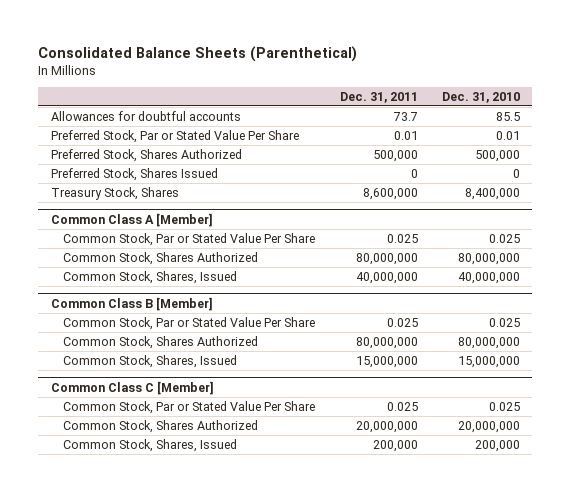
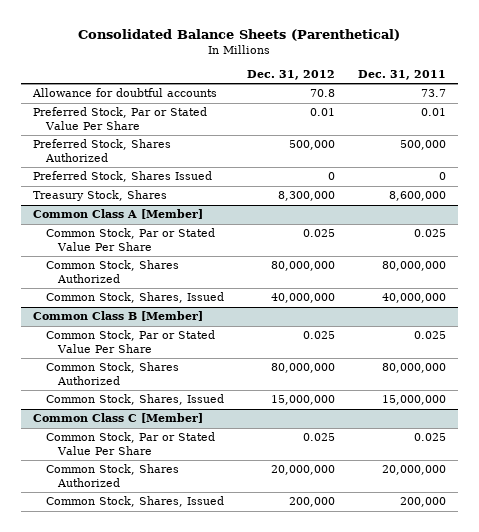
[441,91,520,103] Dec. 31, 2010 -> none
none -> [246,69,335,80] Dec. 31, 2012
[50,110,241,121] Allowances for doubtful accounts -> [32,88,218,98] Allowance for doubtful accounts

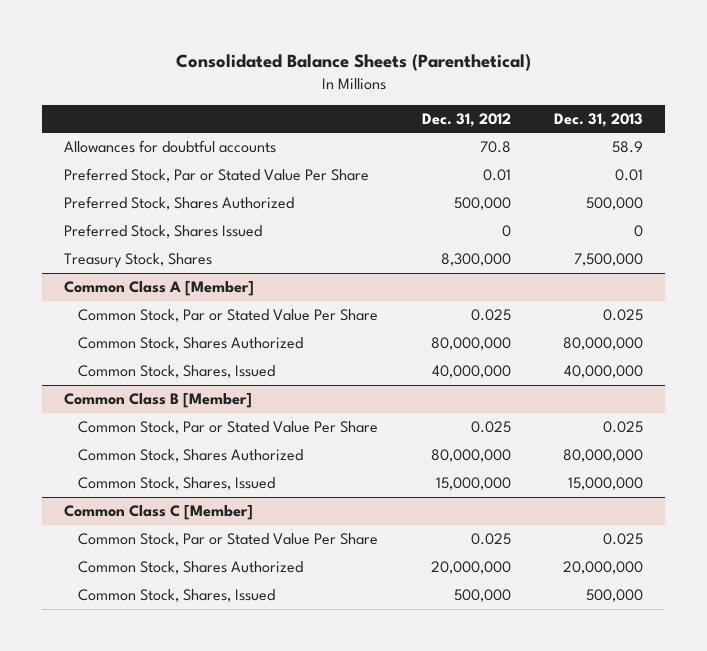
[357,69,446,80] Dec. 31, 2011 -> none
none -> [554,112,644,127] Dec. 31, 2013
[32,88,218,98] Allowance for doubtful accounts -> [63,140,276,154] Allowances for doubtful accounts
[288,497,335,508] 200,000 -> [453,589,511,603] 500,000

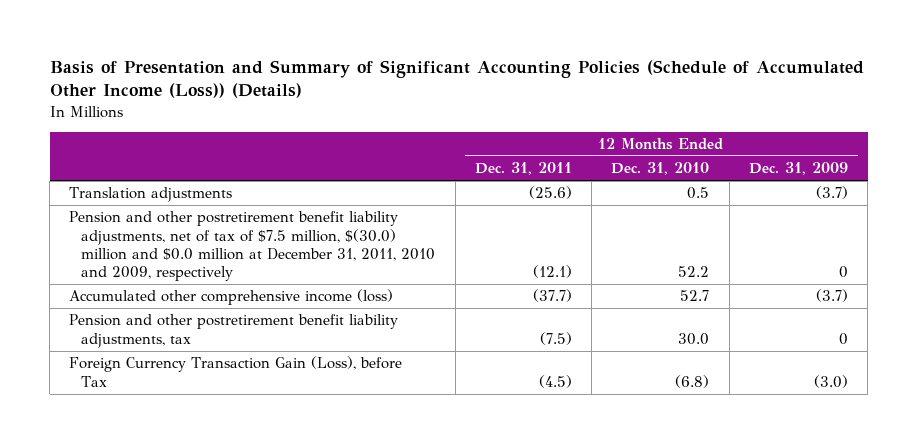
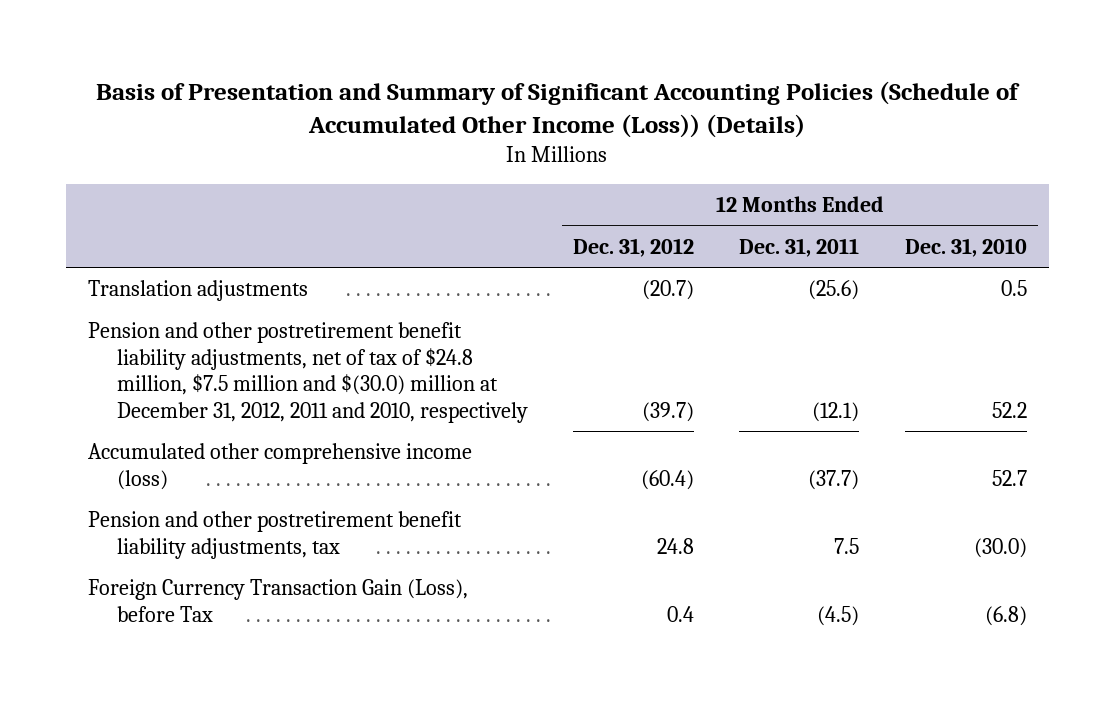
[748,162,848,176] Dec. 31, 2009 -> none
none -> [573,237,695,257] Dec. 31, 2012
[69,211,436,282] Pension and other postretirement benefit liability adjustments, net of tax of $7.5 million, $(30.0) million and $0.0 million at December 31, 2011, 2010 and 2009, respectively -> [88,322,529,423] Pension and other postretirement benefit liability adjustments, net of tax of $24.8 million, $7.5 million and $(30.0) million at December 31, 2012, 2011 and 2010, respectively
[539,331,572,345] (7.5) -> [834,537,860,554] 7.5
[678,332,710,345] 30.0 -> [973,537,1027,558] (30.0)

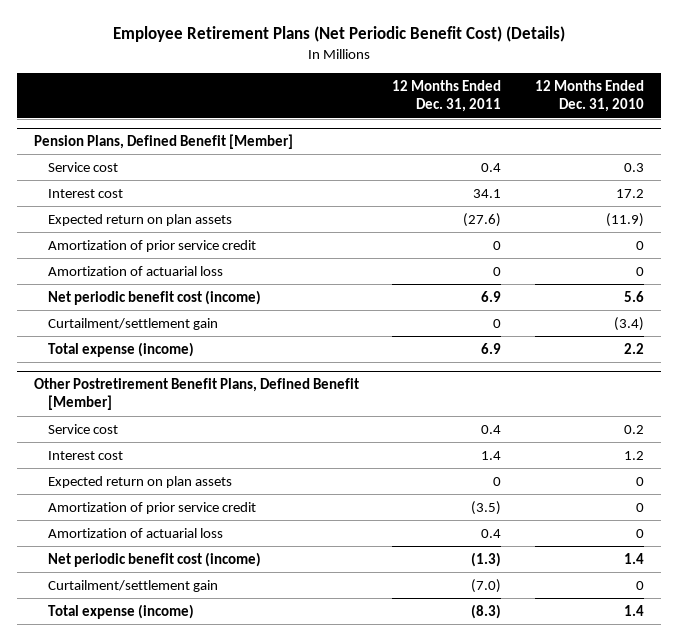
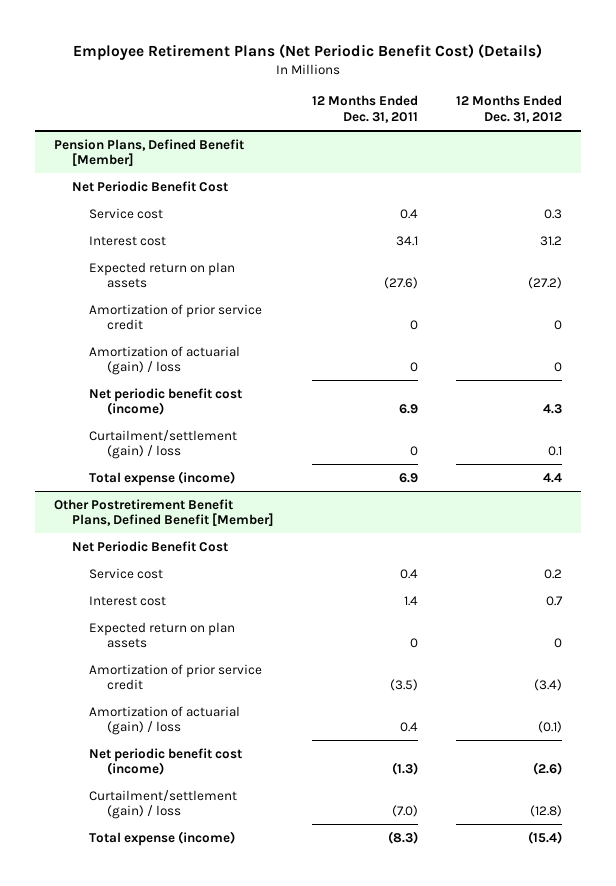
[535,79,645,113] 12 Months Ended Dec. 31, 2010 -> none
none -> [456,95,563,123] 12 Months Ended Dec. 31, 2012
none -> [71,180,228,192] Net Periodic Benefit Cost
[47,265,223,276] Amortization of actuarial loss -> [89,345,241,376] Amortization of actuarial (gain) / loss
[47,317,218,330] Curtailment/settlement gain -> [89,429,238,460] Curtailment/settlement (gain) / loss
none -> [71,540,228,552] Net Periodic Benefit Cost
[47,527,223,538] Amortization of actuarial loss -> [89,705,241,736] Amortization of actuarial (gain) / loss
[47,579,218,592] Curtailment/settlement gain -> [89,789,238,820] Curtailment/settlement (gain) / loss

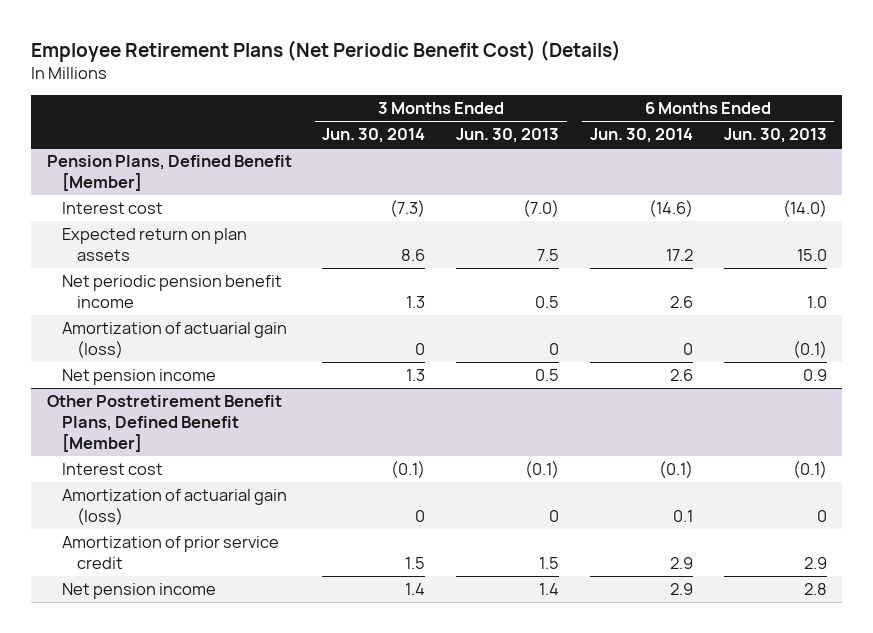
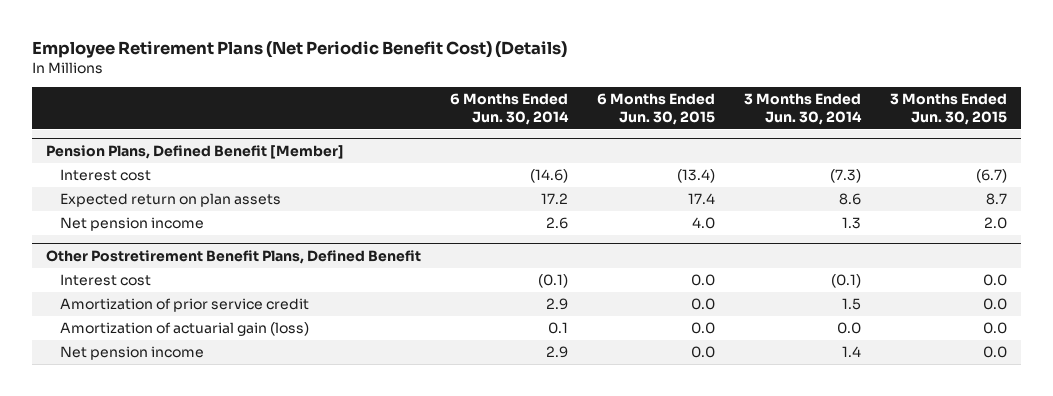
[456,128,560,144] Jun. 30, 2013 -> none
[723,128,827,144] Jun. 30, 2013 -> none
none -> [597,93,716,125] 6 Months Ended Jun. 30, 2015
none -> [889,93,1007,125] 3 Months Ended Jun. 30, 2015
[61,275,282,308] Net periodic pension benefit income -> none
[61,322,287,358] Amortization of actuarial gain (loss) -> none
[46,395,282,452] Other Postretirement Benefit Plans, Defined Benefit [Member] -> [46,249,422,264] Other Postretirement Benefit Plans, Defined Benefit
[61,489,287,525] Amortization of actuarial gain (loss) -> none
none -> [59,322,309,337] Amortization of actuarial gain (loss)

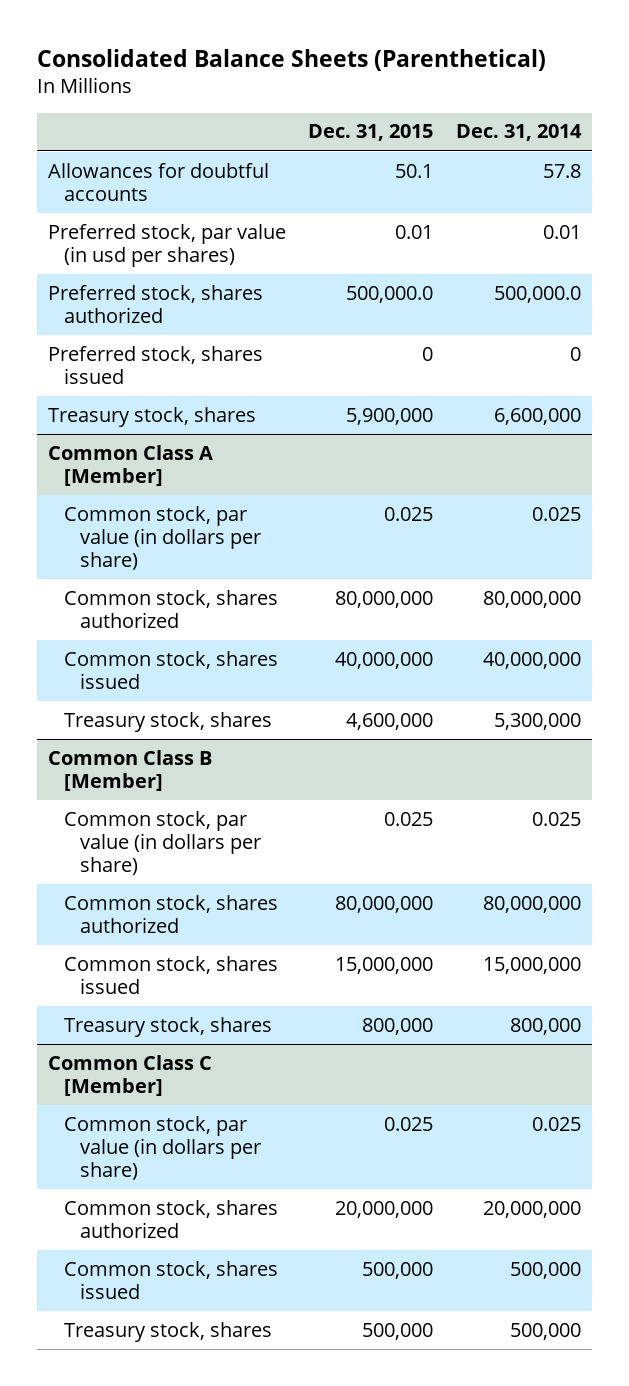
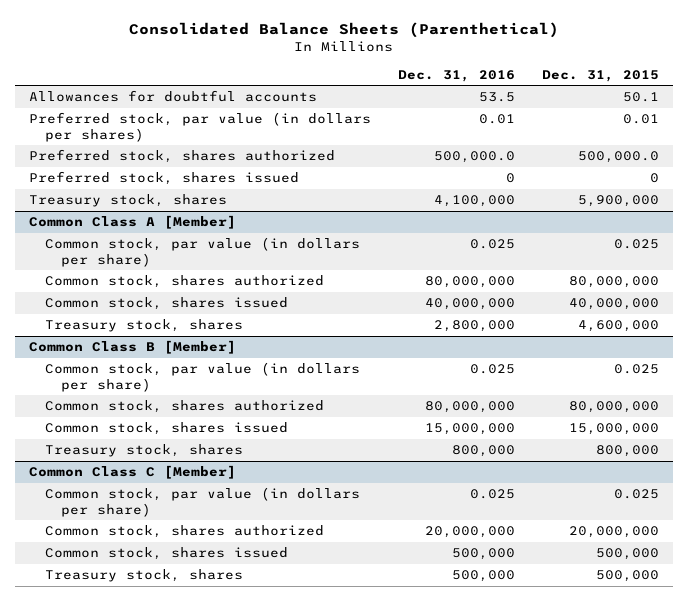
[455,124,582,142] Dec. 31, 2014 -> none
none -> [397,69,515,82] Dec. 31, 2016
[48,223,287,268] Preferred stock, par value (in usd per shares) -> [28,112,371,142] Preferred stock, par value (in dollars per shares)

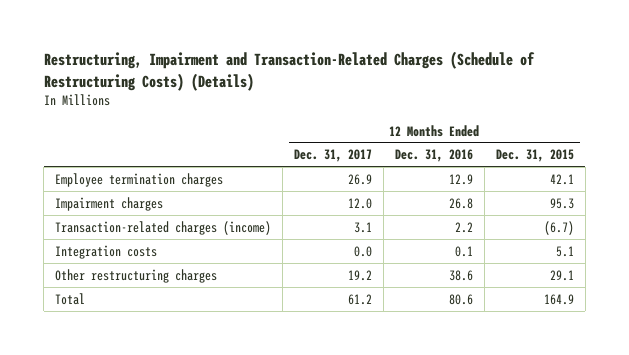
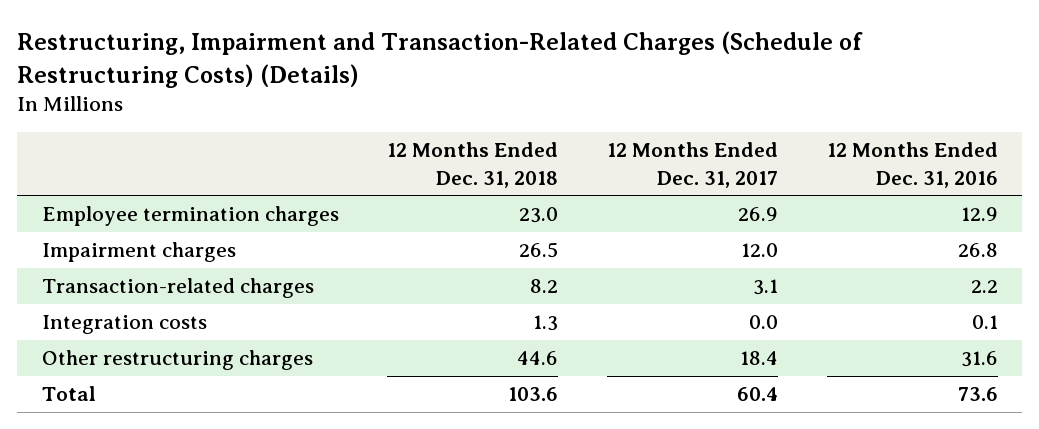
[495,149,574,163] Dec. 31, 2015 -> none
none -> [387,142,559,188] 12 Months Ended Dec. 31, 2018
[55,220,272,235] Transaction-related charges (income) -> [41,278,314,299] Transaction-related charges
[348,269,373,281] 19.2 -> [739,351,778,366] 18.4
[449,269,474,281] 38.6 -> [960,351,998,368] 31.6
[348,293,373,305] 61.2 -> [736,387,778,402] 60.4
[449,293,474,305] 80.6 -> [957,387,998,402] 73.6

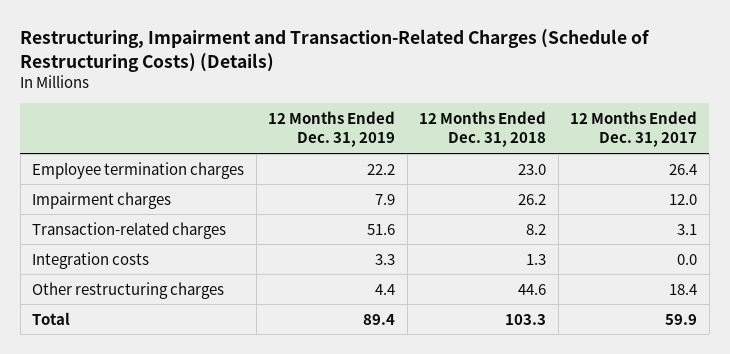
[826,142,998,188] 12 Months Ended Dec. 31, 2016 -> none
none -> [268,111,396,148] 12 Months Ended Dec. 31, 2019
[737,207,778,222] 26.9 -> [669,163,698,175] 26.4
[519,242,559,259] 26.5 -> [518,193,547,205] 26.2
[508,387,559,402] 103.6 -> [505,313,547,325] 103.3
[736,387,778,402] 60.4 -> [665,313,698,325] 59.9

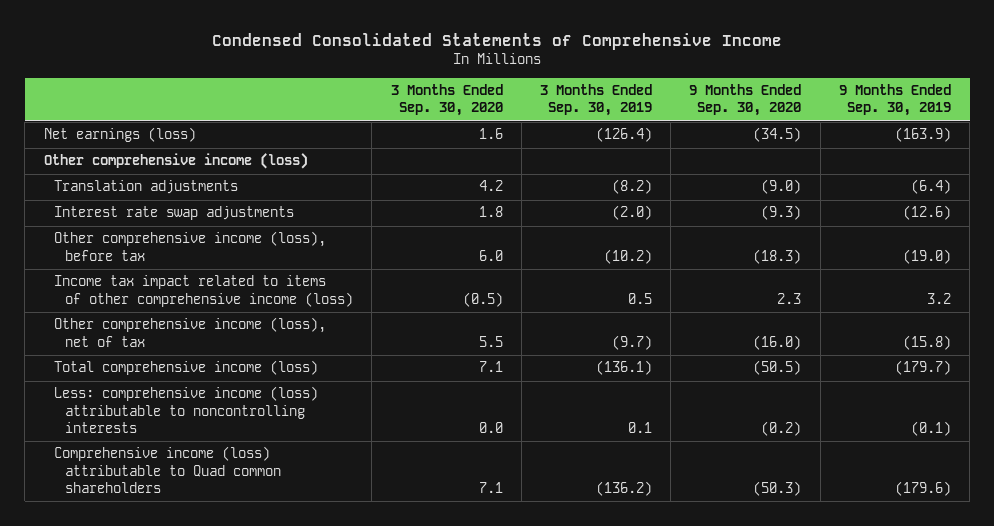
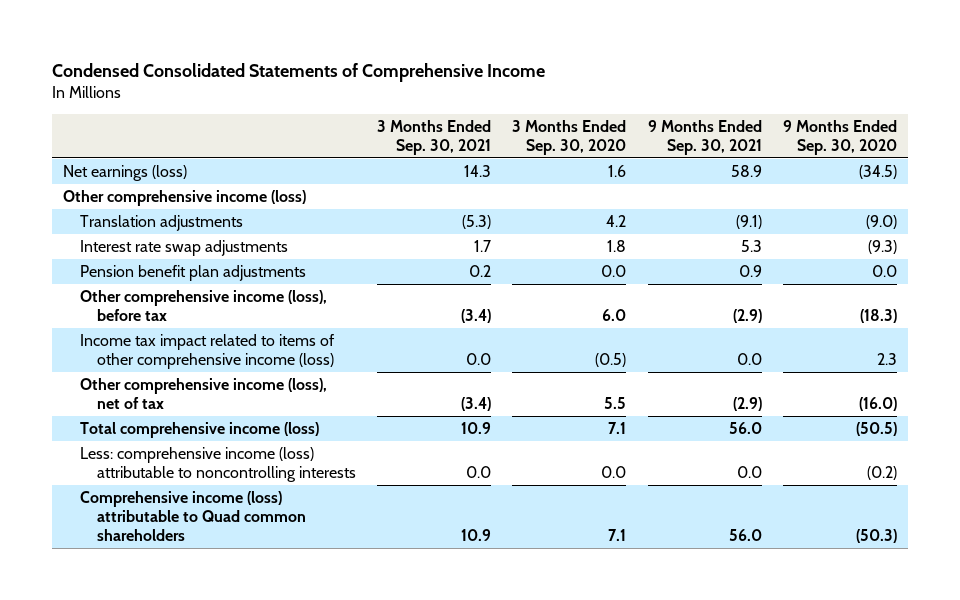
[539,84,652,117] 3 Months Ended Sep. 30, 2019 -> none
[838,84,951,117] 9 Months Ended Sep. 30, 2019 -> none
none -> [377,119,492,155] 3 Months Ended Sep. 30, 2021
none -> [647,119,762,155] 9 Months Ended Sep. 30, 2021
none -> [79,265,306,282] Pension benefit plan adjustments

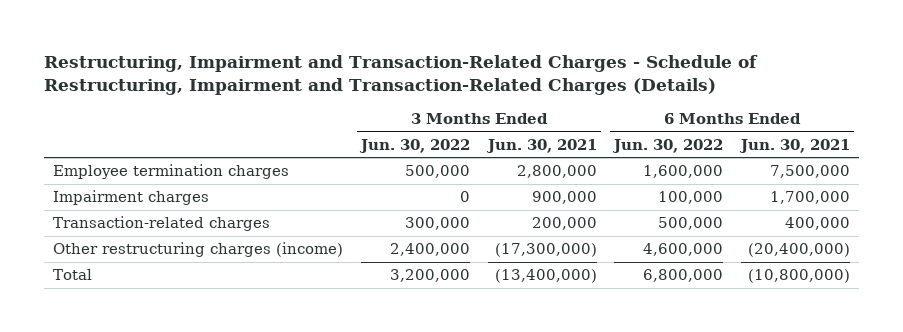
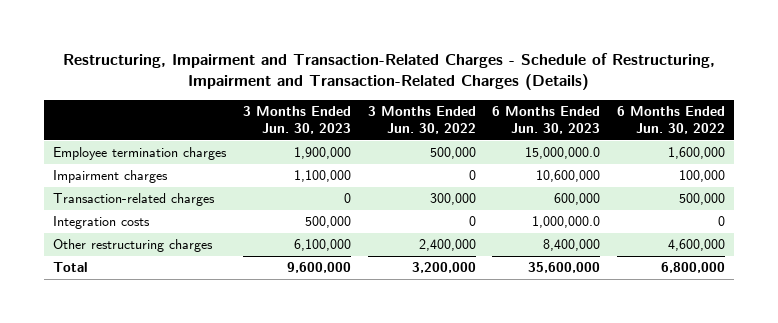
[485,138,597,153] Jun. 30, 2021 -> none
[738,138,850,153] Jun. 30, 2021 -> none
none -> [242,105,351,134] 3 Months Ended Jun. 30, 2023
none -> [492,105,601,134] 6 Months Ended Jun. 30, 2023
none -> [52,216,150,230] Integration costs
[53,242,344,258] Other restructuring charges (income) -> [52,239,213,253] Other restructuring charges

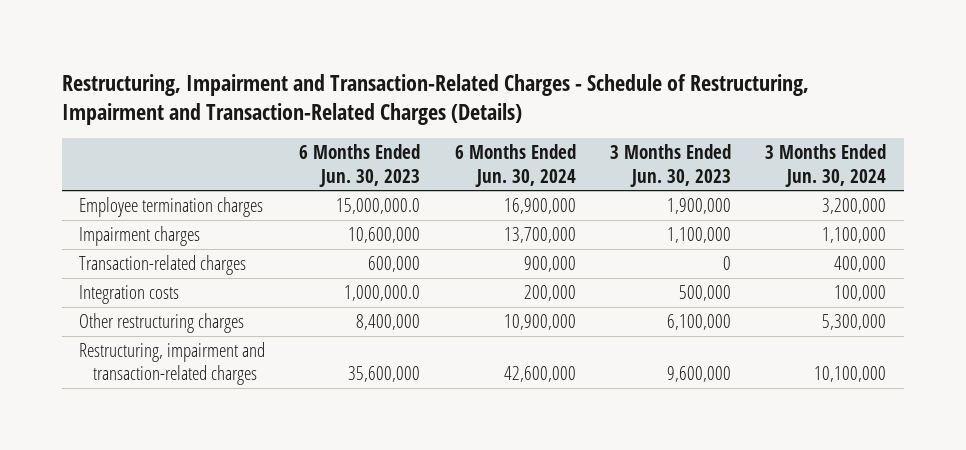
[367,105,476,134] 3 Months Ended Jun. 30, 2022 -> none
[617,105,726,134] 6 Months Ended Jun. 30, 2022 -> none
none -> [454,144,576,187] 6 Months Ended Jun. 30, 2024
none -> [765,144,887,187] 3 Months Ended Jun. 30, 2024
[52,262,88,273] Total -> [79,342,266,386] Restructuring, impairment and transaction-related charges

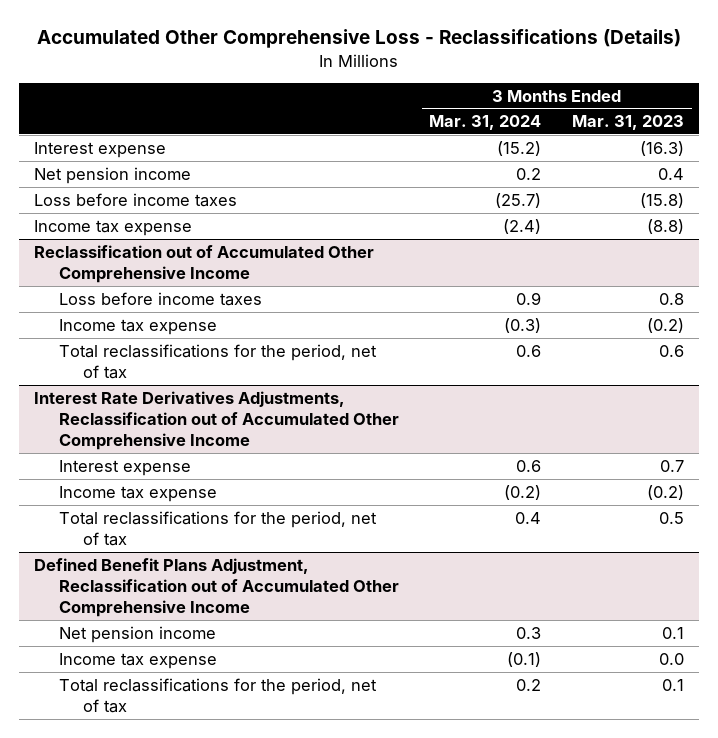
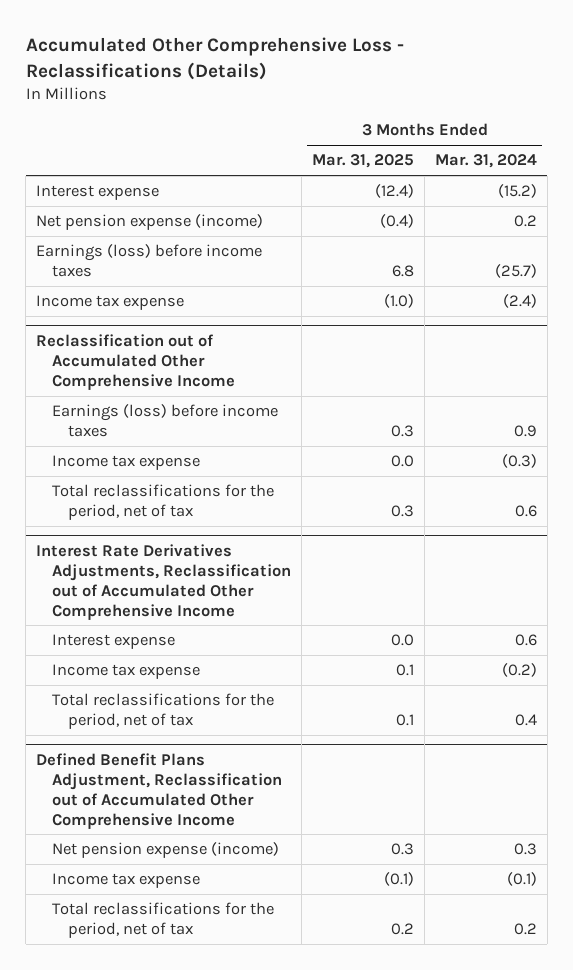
[571,115,684,131] Mar. 31, 2023 -> none
none -> [312,154,415,169] Mar. 31, 2025
[34,166,192,184] Net pension income -> [36,214,264,231] Net pension expense (income)
[34,192,238,207] Loss before income taxes -> [36,244,263,277] Earnings (loss) before income taxes
[58,291,262,306] Loss before income taxes -> [52,404,279,437] Earnings (loss) before income taxes
[58,625,216,643] Net pension income -> [52,842,280,859] Net pension expense (income)

